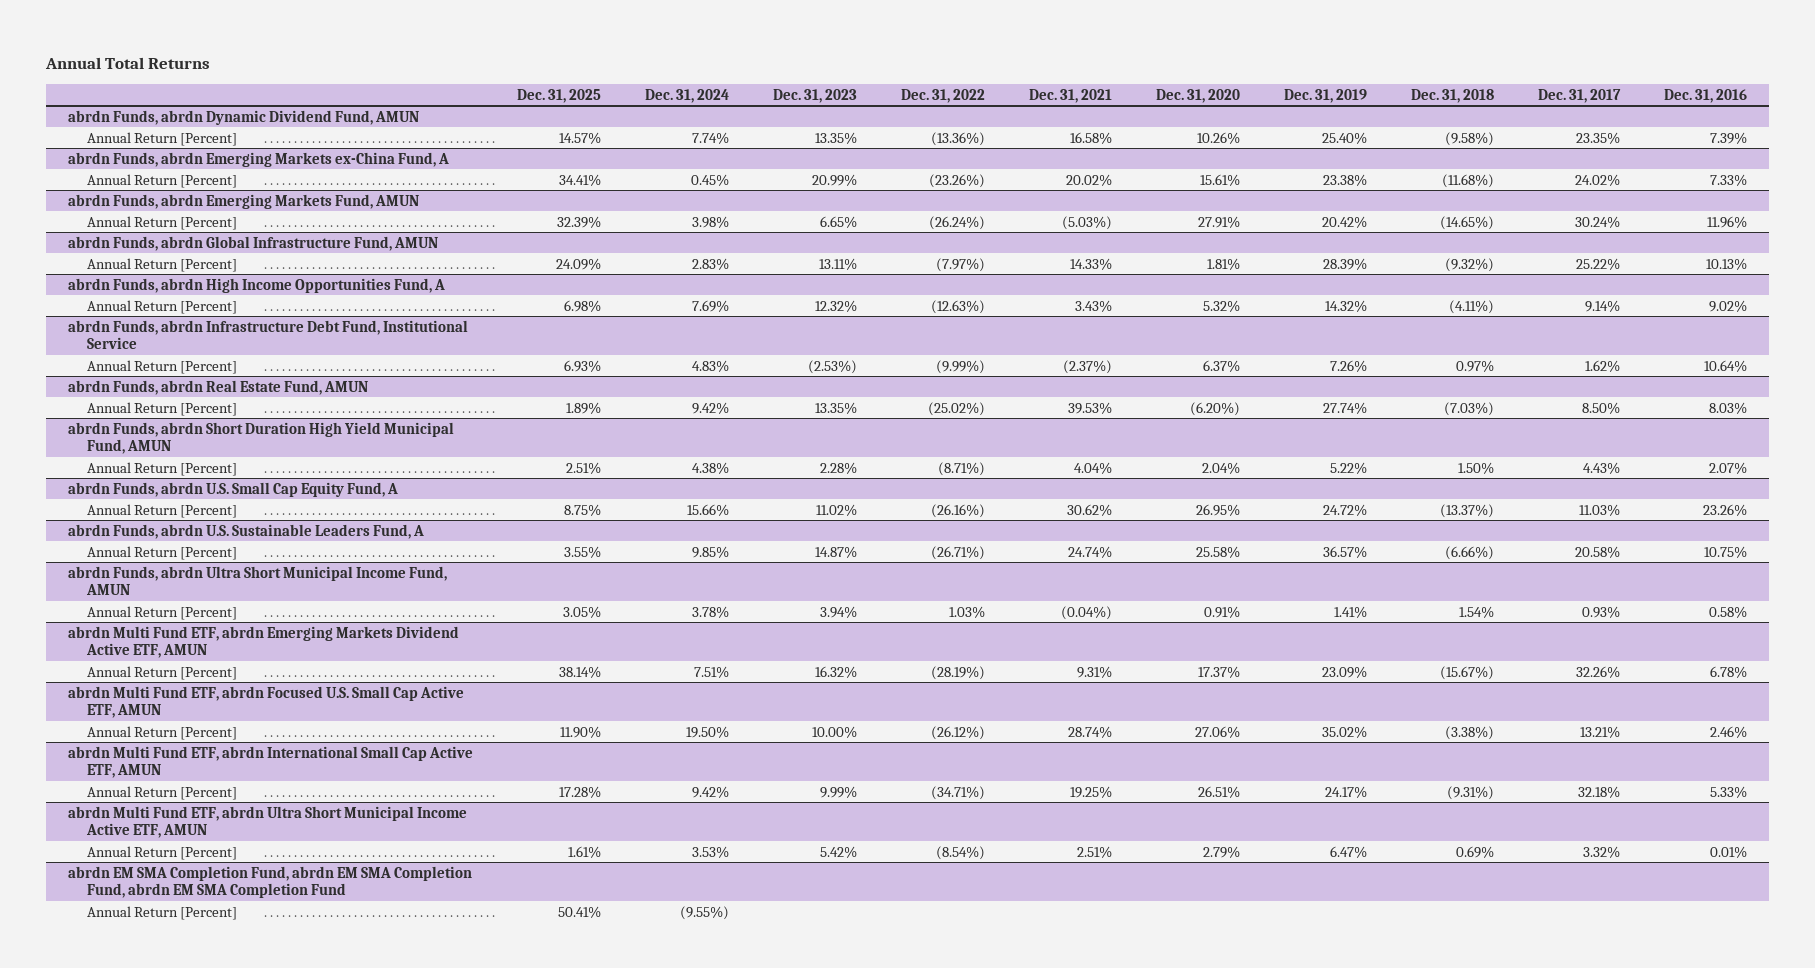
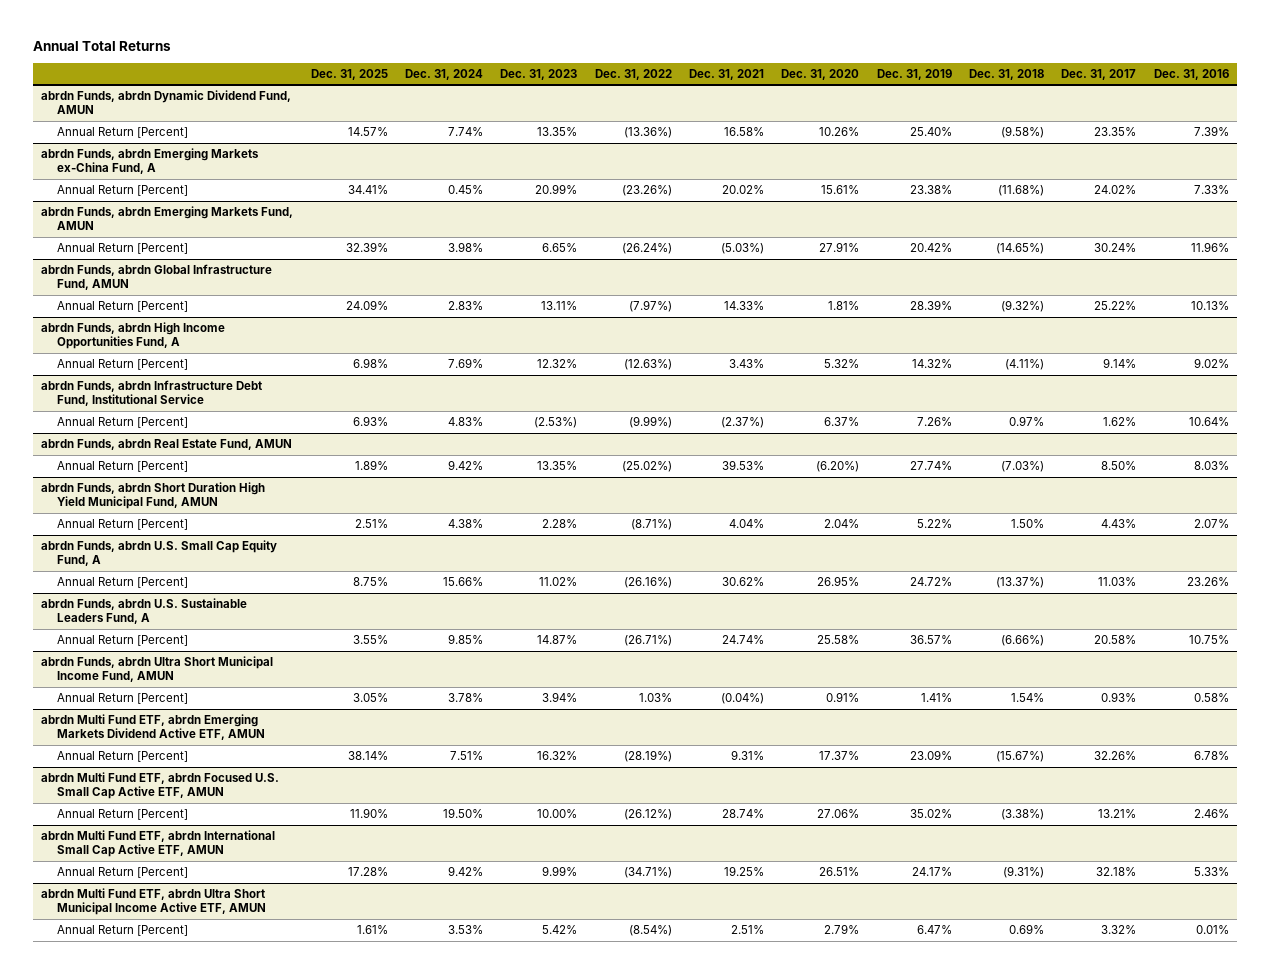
[67,865,472,899] abrdn EM SMA Completion Fund, abrdn EM SMA Completion Fund, abrdn EM SMA Completion Fund -> none
[86,905,237,920] Annual Return [Percent] -> none

